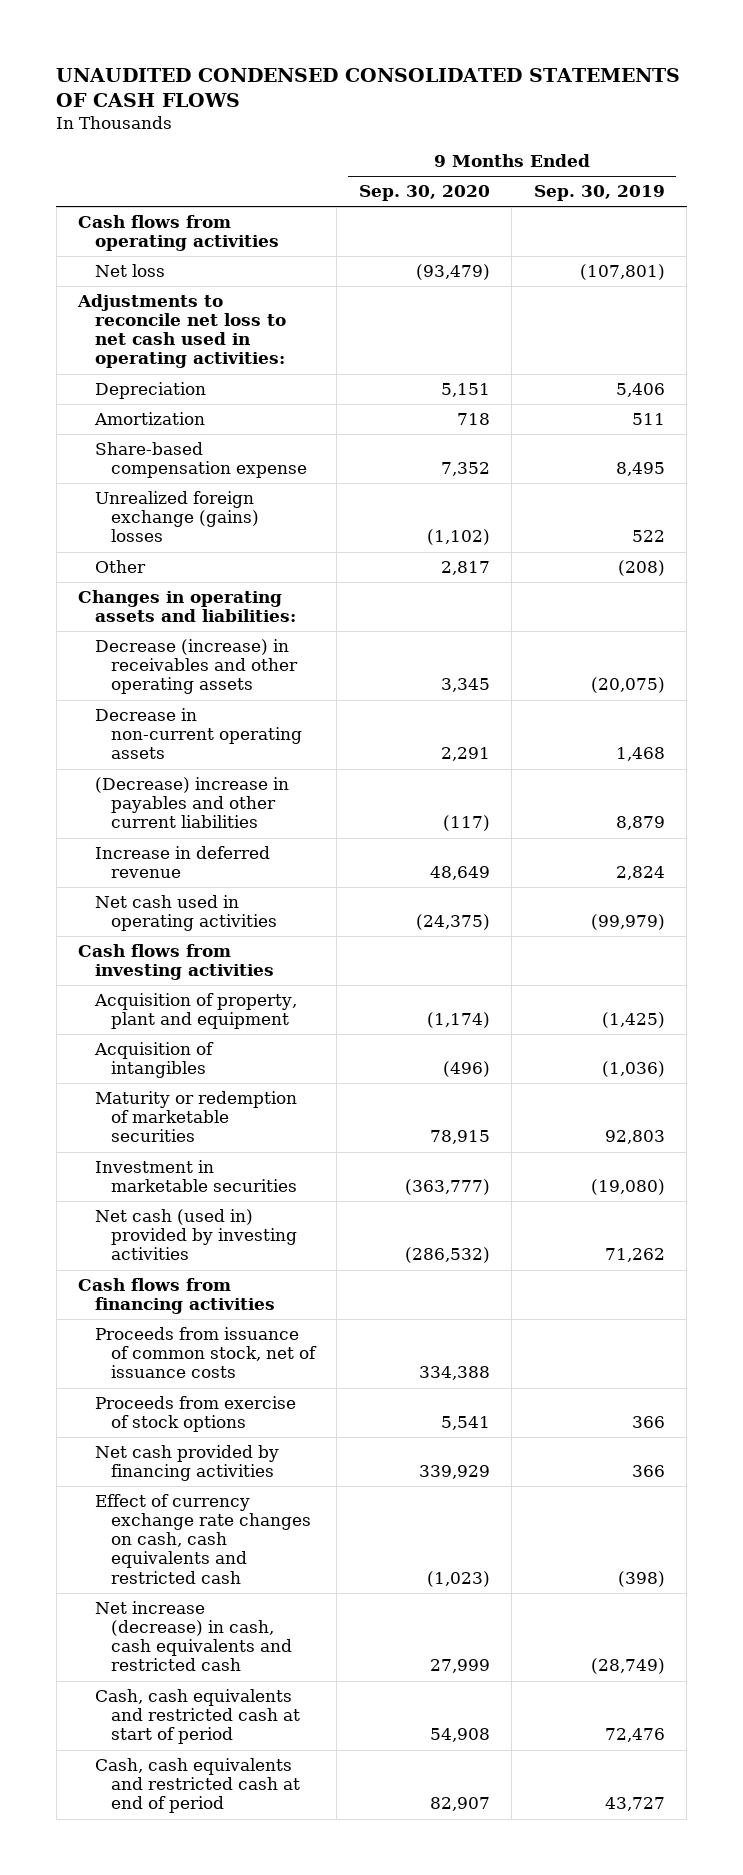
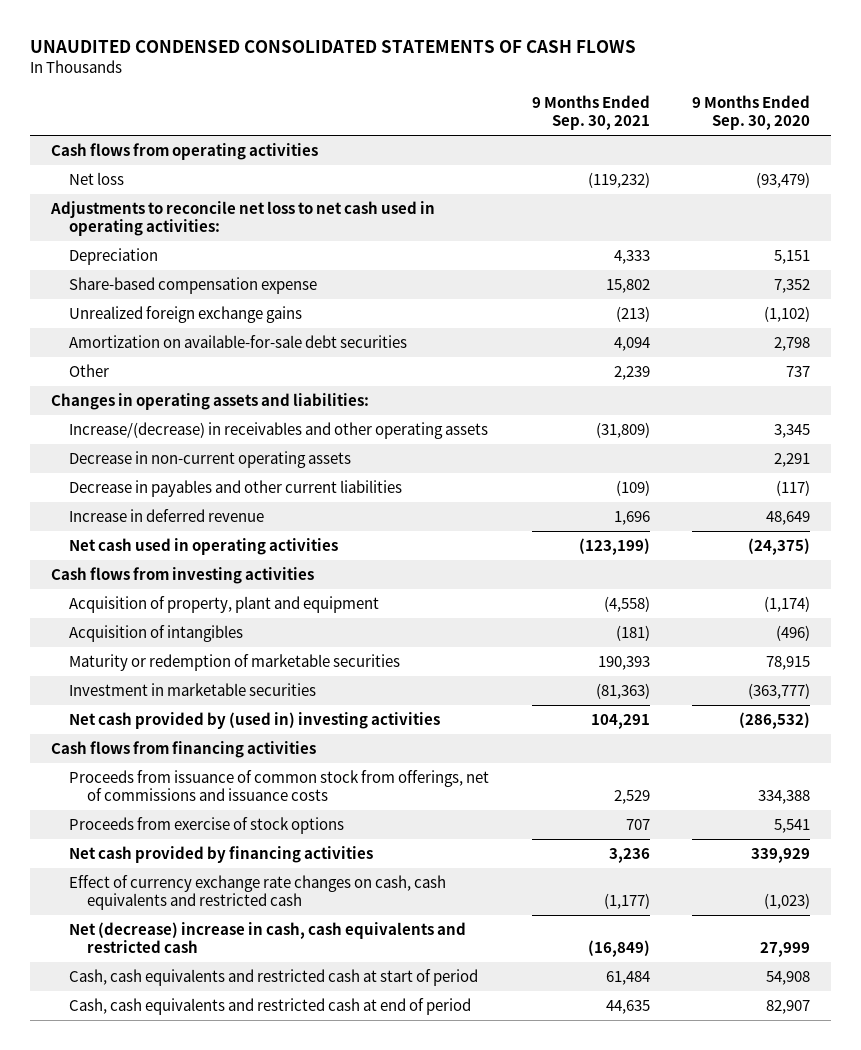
[533,185,665,202] Sep. 30, 2019 -> none
none -> [531,94,650,131] 9 Months Ended Sep. 30, 2021
[93,412,205,426] Amortization -> none
[94,491,259,543] Unrealized foreign exchange (gains) losses -> [69,305,303,323] Unrealized foreign exchange gains
none -> [69,334,408,348] Amortization on available-for-sale debt securities
[440,561,490,576] 2,817 -> [785,365,810,377] 737
[94,639,298,695] Decrease (increase) in receivables and other operating assets -> [69,421,489,439] Increase/(decrease) in receivables and other operating assets
[94,777,289,829] (Decrease) increase in payables and other current liabilities -> [69,479,403,497] Decrease in payables and other current liabilities
[94,1209,297,1261] Net cash (used in) provided by investing activities -> [69,711,441,729] Net cash provided by (used in) investing activities
[94,1327,317,1379] Proceeds from issuance of common stock, net of issuance costs -> [69,769,490,801] Proceeds from issuance of common stock from offerings, net of commissions and issuance costs
[94,1601,292,1672] Net increase (decrease) in cash, cash equivalents and restricted cash -> [69,921,467,953] Net (decrease) increase in cash, cash equivalents and restricted cash

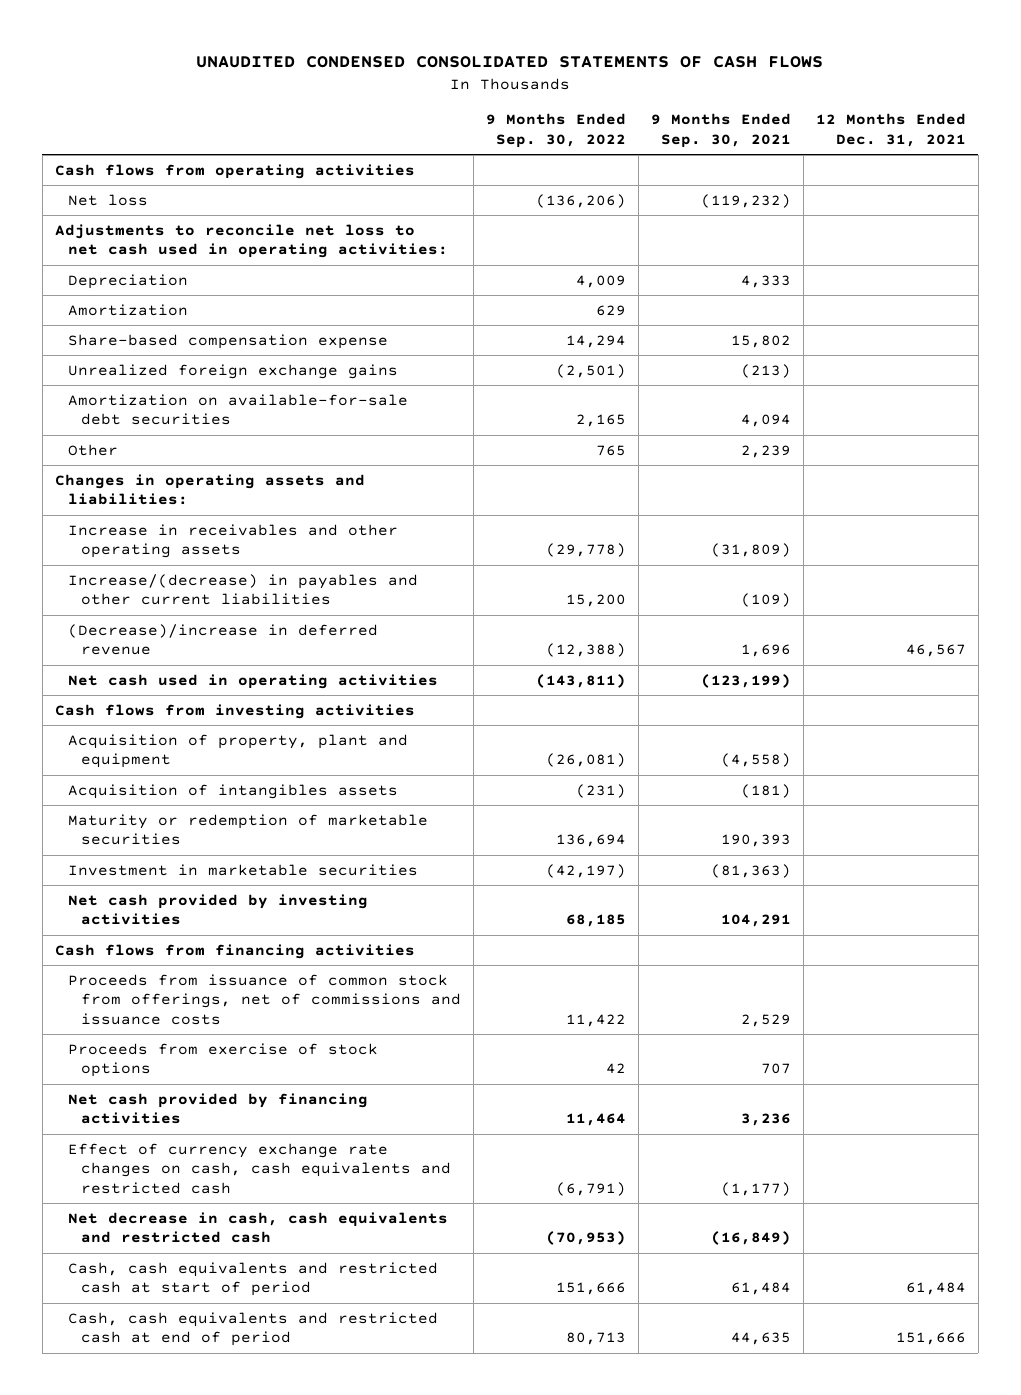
[691,94,810,131] 9 Months Ended Sep. 30, 2020 -> none
none -> [485,113,626,148] 9 Months Ended Sep. 30, 2022
none -> [815,113,966,147] 12 Months Ended Dec. 31, 2021
none -> [67,303,188,316] Amortization
[69,450,352,468] Decrease in non-current operating assets -> none
[69,421,489,439] Increase/(decrease) in receivables and other operating assets -> [67,523,398,559] Increase in receivables and other operating assets
[69,479,403,497] Decrease in payables and other current liabilities -> [67,573,418,606] Increase/(decrease) in payables and other current liabilities
[69,508,265,522] Increase in deferred revenue -> [67,623,378,656] (Decrease)/increase in deferred revenue
[69,624,244,642] Acquisition of intangibles -> [67,783,398,799] Acquisition of intangibles assets
[69,711,441,729] Net cash provided by (used in) investing activities -> [67,893,368,926] Net cash provided by investing activities
[69,921,467,953] Net (decrease) increase in cash, cash equivalents and restricted cash -> [67,1211,448,1244] Net decrease in cash, cash equivalents and restricted cash

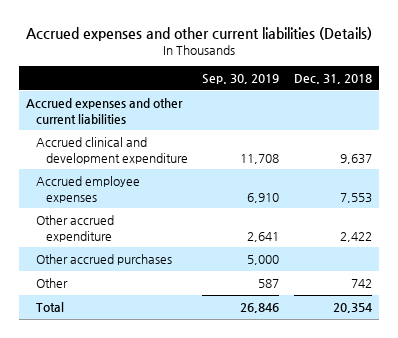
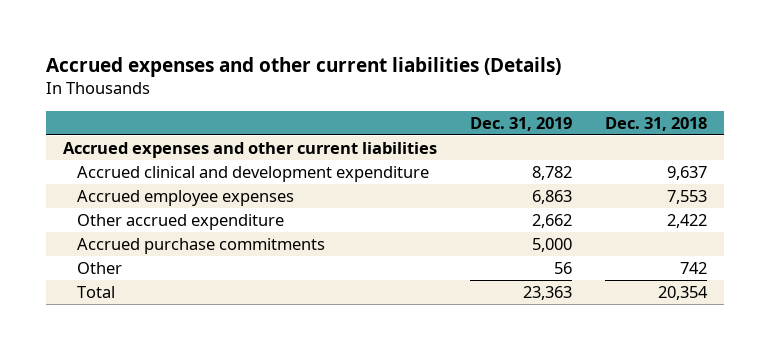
[202,74,280,85] Sep. 30, 2019 -> none
none -> [470,116,573,131] Dec. 31, 2019
[35,254,172,266] Other accrued purchases -> [76,238,325,255] Accrued purchase commitments

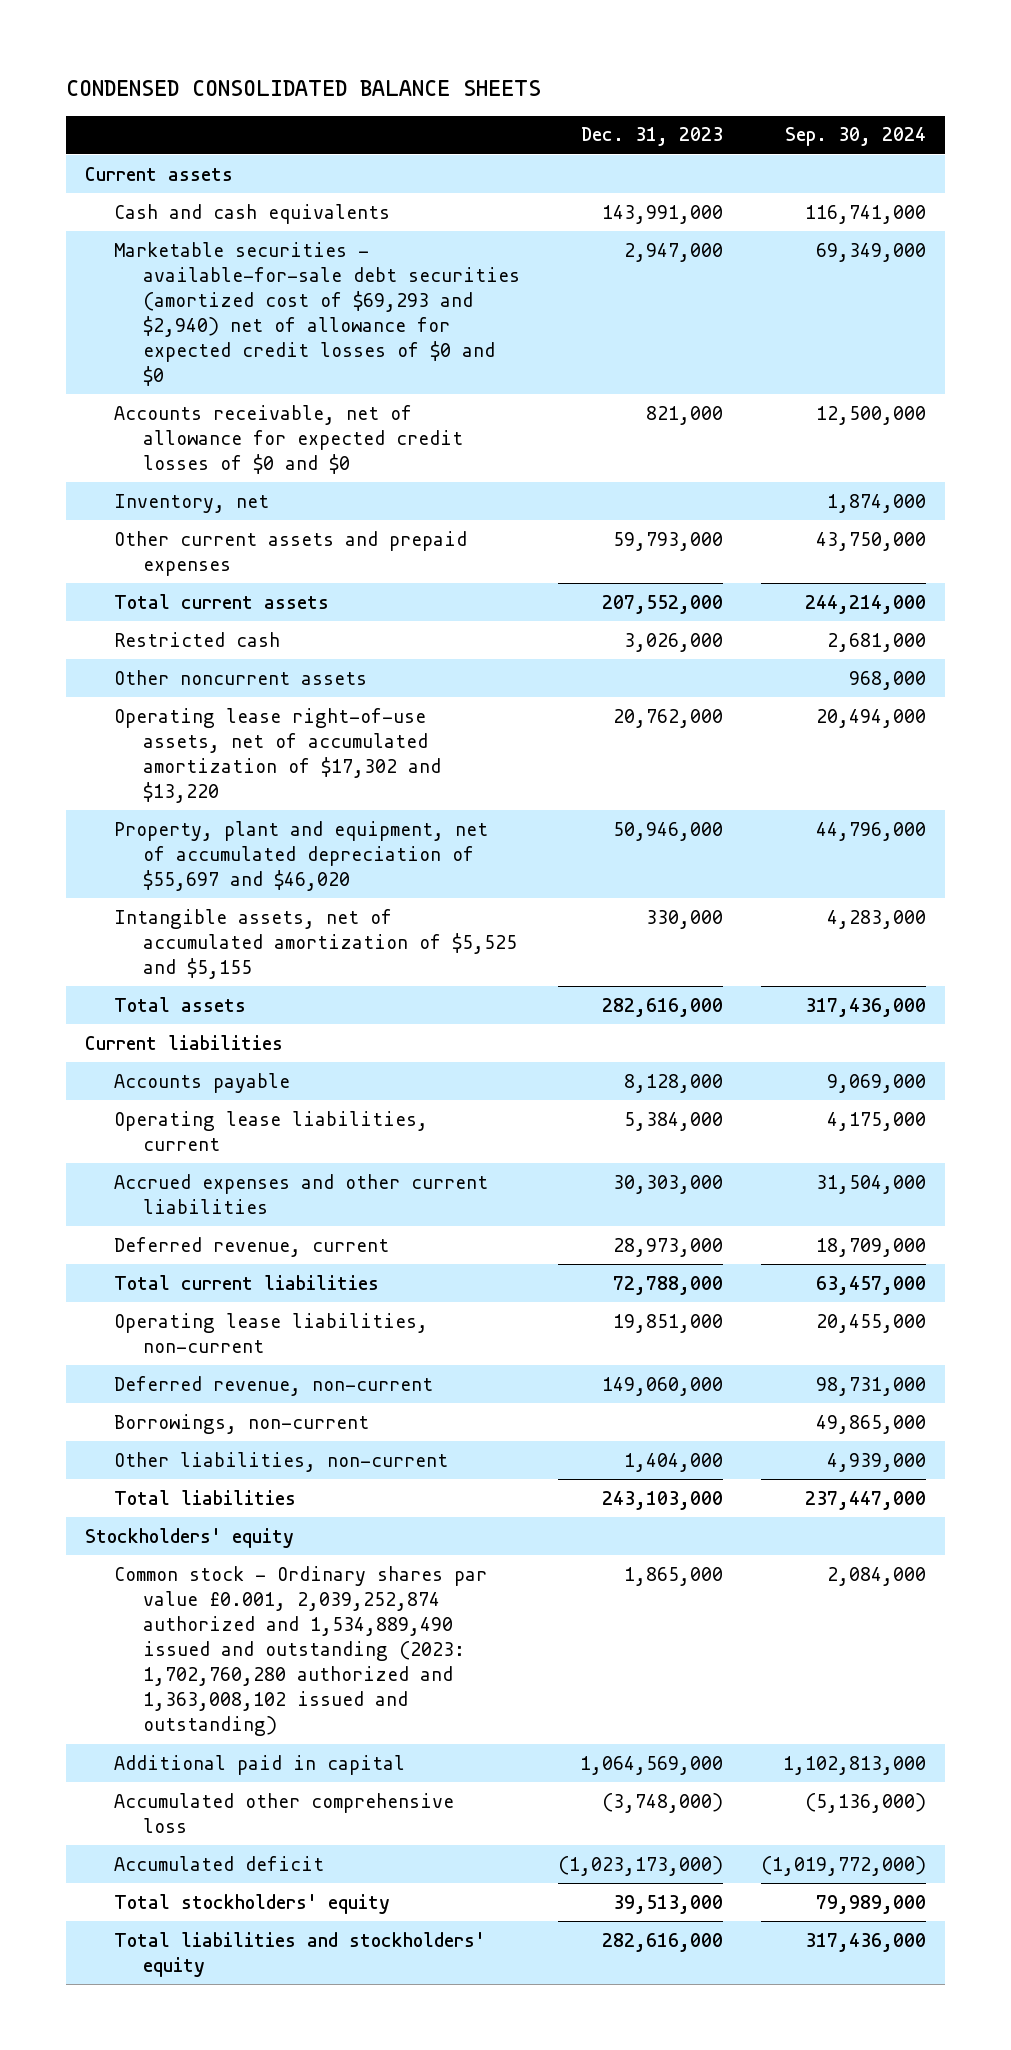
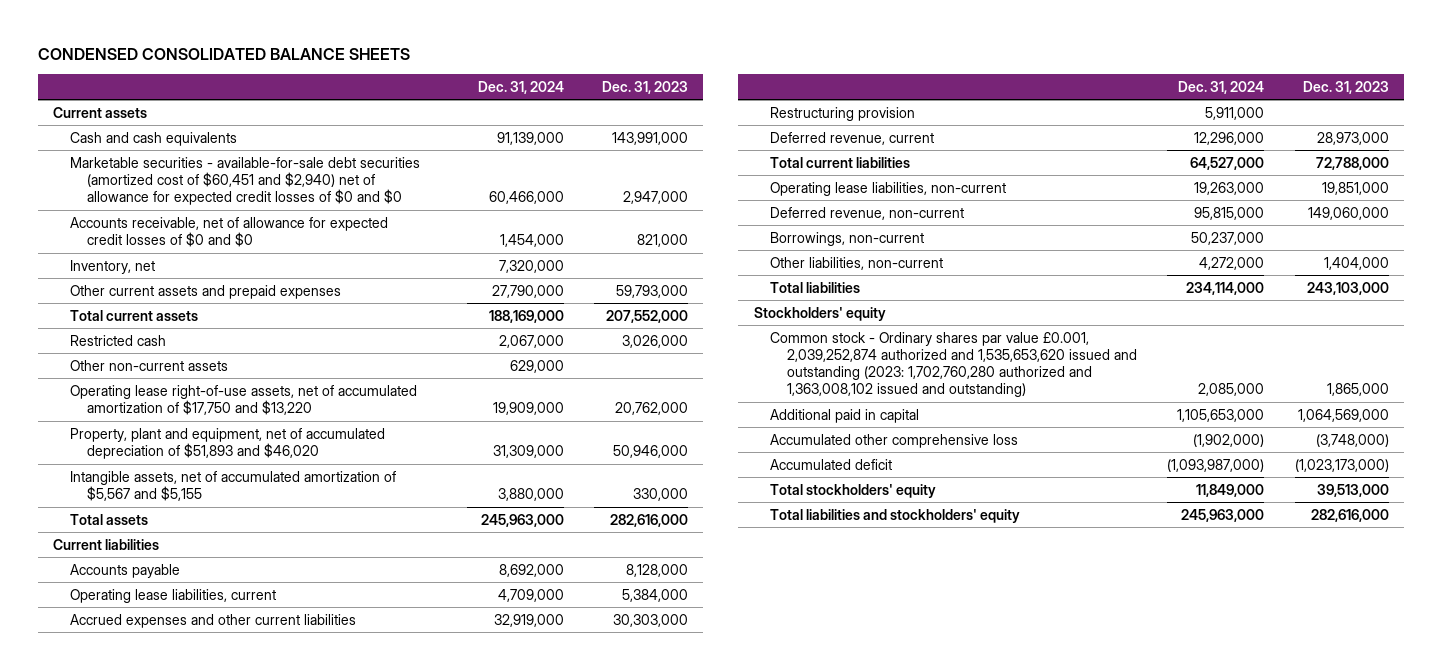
[785,127,927,147] Sep. 30, 2024 -> none
none -> [477,80,564,94] Dec. 31, 2024
[113,241,520,387] Marketable securities - available-for-sale debt securities (amortized cost of $69,293 and $2,940) net of allowance for expected credit losses of $0 and $0 -> [69,156,420,206] Marketable securities - available-for-sale debt securities (amortized cost of $60,451 and $2,940) net of allowance for expected credit losses of $0 and $0
[113,669,367,685] Other noncurrent assets -> [69,359,228,371] Other non-current assets
[113,707,441,803] Operating lease right-of-use assets, net of accumulated amortization of $17,302 and $13,220 -> [69,384,417,416] Operating lease right-of-use assets, net of accumulated amortization of $17,750 and $13,220
[113,820,488,891] Property, plant and equipment, net of accumulated depreciation of $55,697 and $46,020 -> [69,427,385,460] Property, plant and equipment, net of accumulated depreciation of $51,893 and $46,020
[113,908,517,979] Intangible assets, net of accumulated amortization of $5,525 and $5,155 -> [69,470,396,502] Intangible assets, net of accumulated amortization of $5,567 and $5,155
none -> [770,106,916,121] Restructuring provision
[113,1565,487,1737] Common stock - Ordinary shares par value £0.001, 2,039,252,874 authorized and 1,534,889,490 issued and outstanding (2023: 1,702,760,280 authorized and 1,363,008,102 issued and outstanding) -> [770,331,1138,398] Common stock - Ordinary shares par value £0.001, 2,039,252,874 authorized and 1,535,653,620 issued and outstanding (2023: 1,702,760,280 authorized and 1,363,008,102 issued and outstanding)

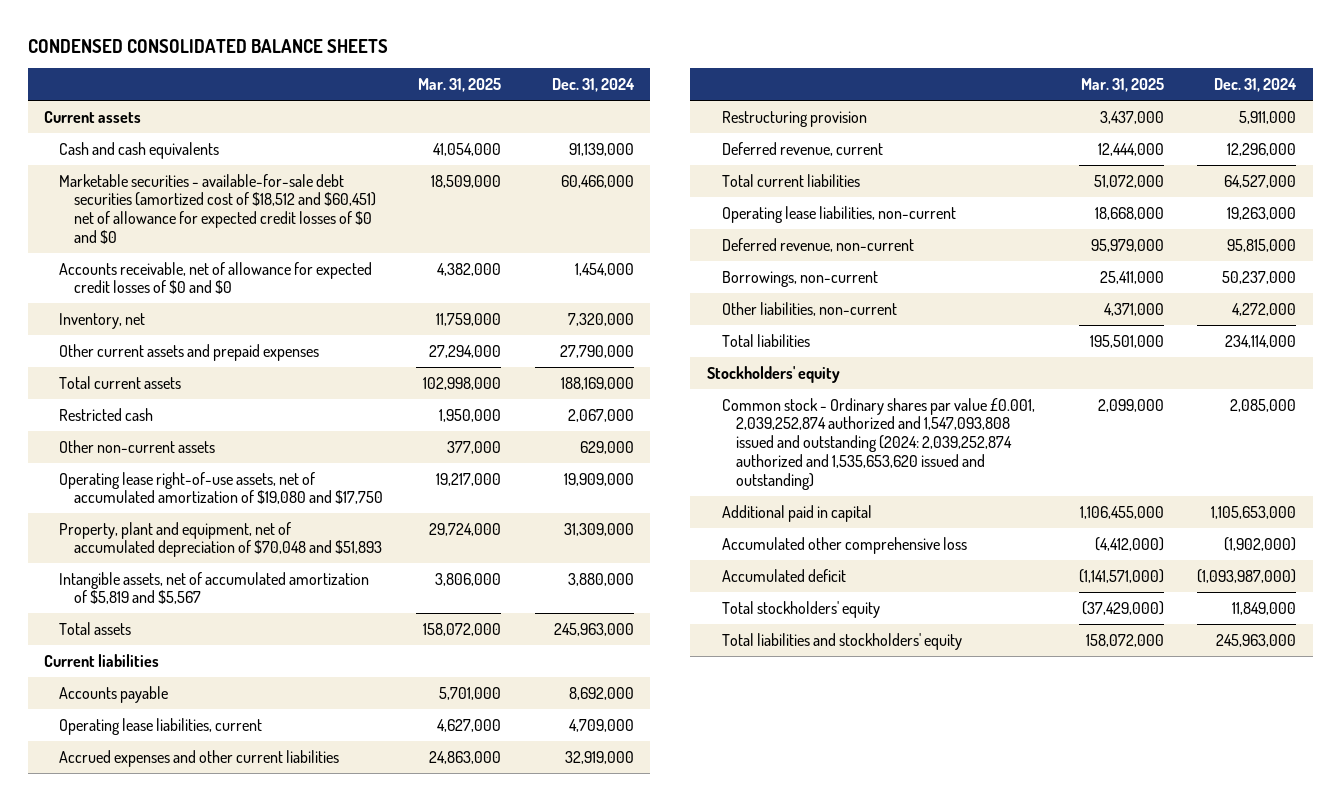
[602,80,689,94] Dec. 31, 2023 -> none
none -> [418,78,502,93] Mar. 31, 2025
[69,156,420,206] Marketable securities - available-for-sale debt securities (amortized cost of $60,451 and $2,940) net of allowance for expected credit losses of $0 and $0 -> [59,173,376,245] Marketable securities - available-for-sale debt securities (amortized cost of $18,512 and $60,451) net of allowance for expected credit losses of $0 and $0
[69,384,417,416] Operating lease right-of-use assets, net of accumulated amortization of $17,750 and $13,220 -> [59,471,383,505] Operating lease right-of-use assets, net of accumulated amortization of $19,080 and $17,750
[69,427,385,460] Property, plant and equipment, net of accumulated depreciation of $51,893 and $46,020 -> [59,521,382,558] Property, plant and equipment, net of accumulated depreciation of $70,048 and $51,893
[69,470,396,502] Intangible assets, net of accumulated amortization of $5,567 and $5,155 -> [59,571,370,605] Intangible assets, net of accumulated amortization of $5,819 and $5,567
[770,331,1138,398] Common stock - Ordinary shares par value £0.001, 2,039,252,874 authorized and 1,535,653,620 issued and outstanding (2023: 1,702,760,280 authorized and 1,363,008,102 issued and outstanding) -> [721,397,1035,490] Common stock - Ordinary shares par value £0.001, 2,039,252,874 authorized and 1,547,093,808 issued and outstanding (2024: 2,039,252,874 authorized and 1,535,653,620 issued and outstanding)

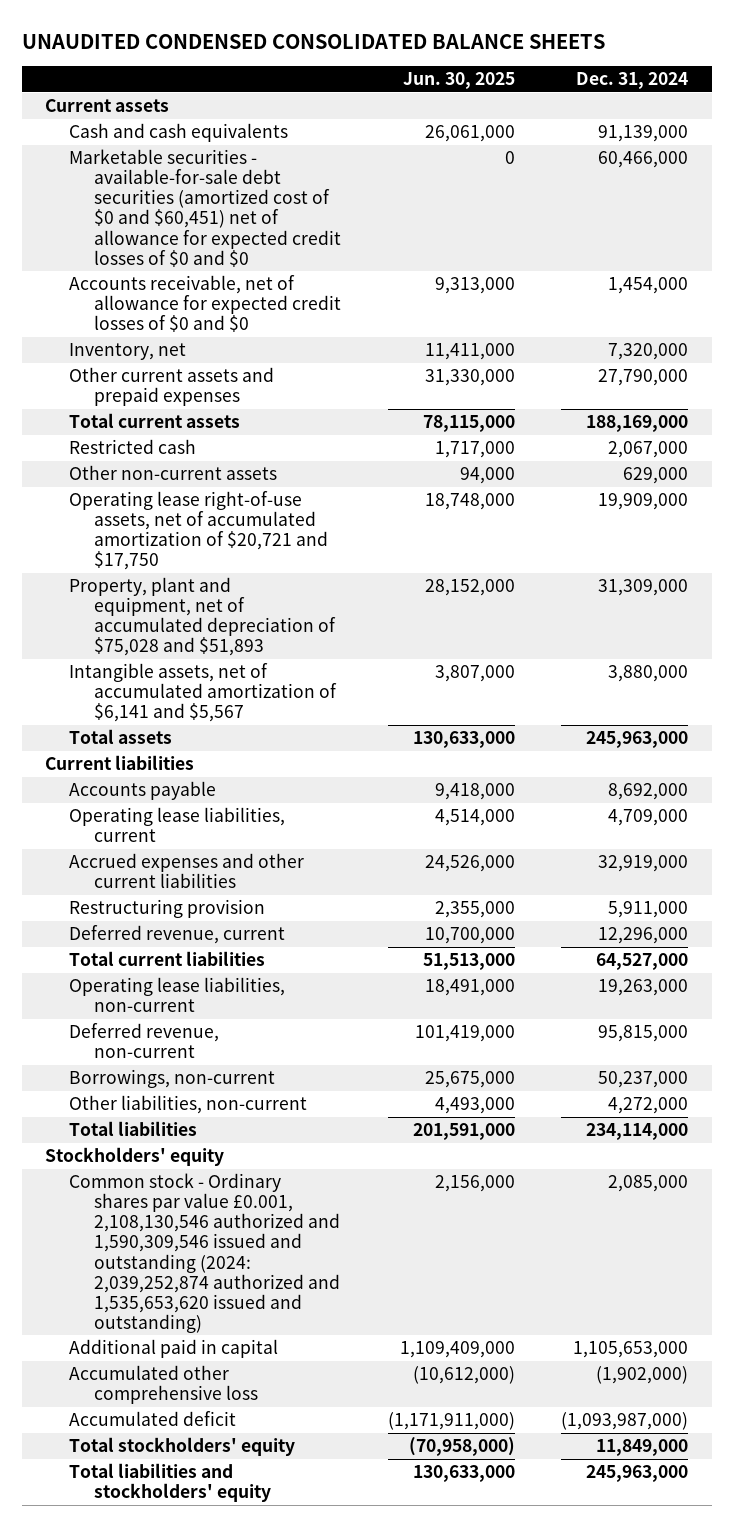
[27,38,388,53] CONDENSED CONSOLIDATED BALANCE SHEETS -> [21,33,605,49] UNAUDITED CONDENSED CONSOLIDATED BALANCE SHEETS
[418,78,502,93] Mar. 31, 2025 -> none
none -> [402,72,515,90] Jun. 30, 2025
[59,173,376,245] Marketable securities - available-for-sale debt securities (amortized cost of $18,512 and $60,451) net of allowance for expected credit losses of $0 and $0 -> [69,149,341,267] Marketable securities - available-for-sale debt securities (amortized cost of $0 and $60,451) net of allowance for expected credit losses of $0 and $0
[59,471,383,505] Operating lease right-of-use assets, net of accumulated amortization of $19,080 and $17,750 -> [69,491,328,571] Operating lease right-of-use assets, net of accumulated amortization of $20,721 and $17,750
[59,521,382,558] Property, plant and equipment, net of accumulated depreciation of $70,048 and $51,893 -> [69,577,336,657] Property, plant and equipment, net of accumulated depreciation of $75,028 and $51,893
[59,571,370,605] Intangible assets, net of accumulated amortization of $5,819 and $5,567 -> [69,663,337,723] Intangible assets, net of accumulated amortization of $6,141 and $5,567
[721,397,1035,490] Common stock - Ordinary shares par value £0.001, 2,039,252,874 authorized and 1,547,093,808 issued and outstanding (2024: 2,039,252,874 authorized and 1,535,653,620 issued and outstanding) -> [69,1173,340,1333] Common stock - Ordinary shares par value £0.001, 2,108,130,546 authorized and 1,590,309,546 issued and outstanding (2024: 2,039,252,874 authorized and 1,535,653,620 issued and outstanding)

